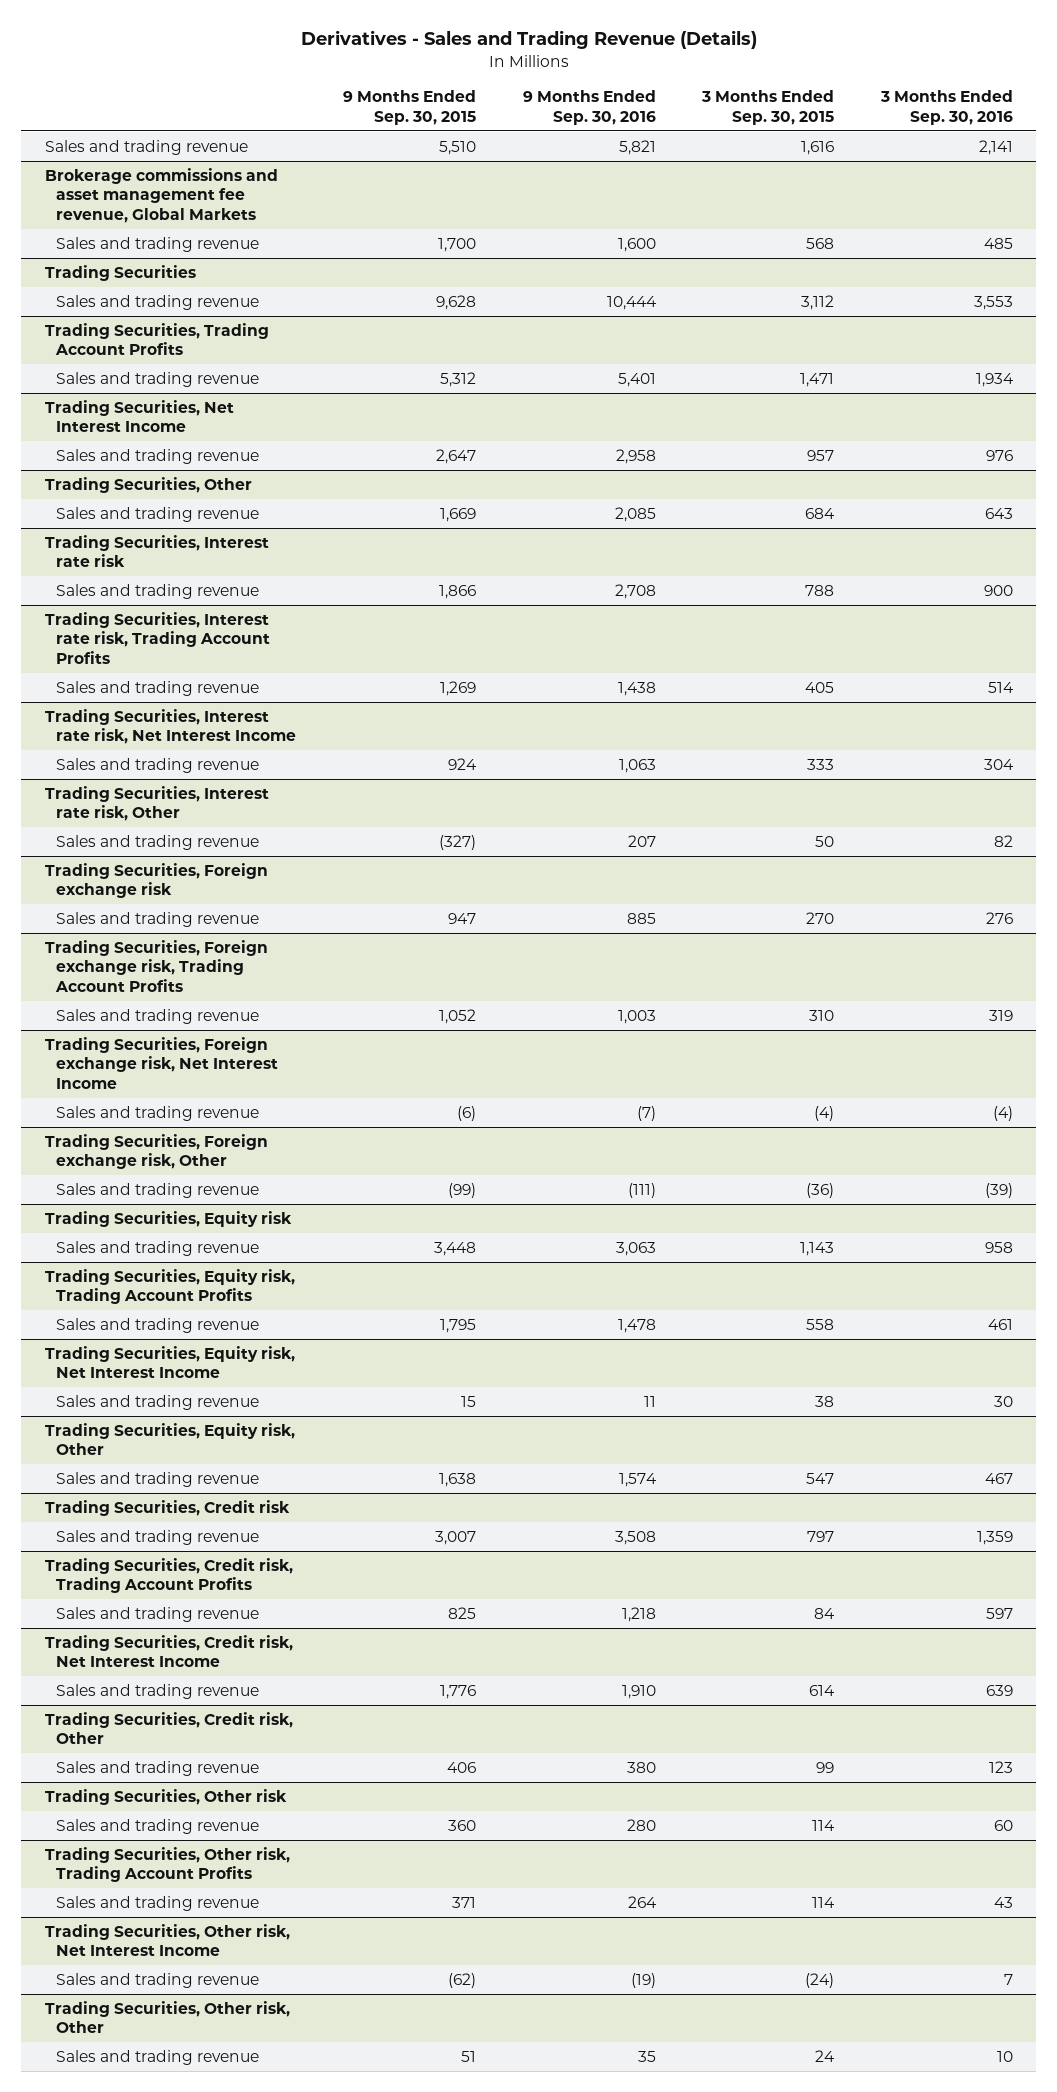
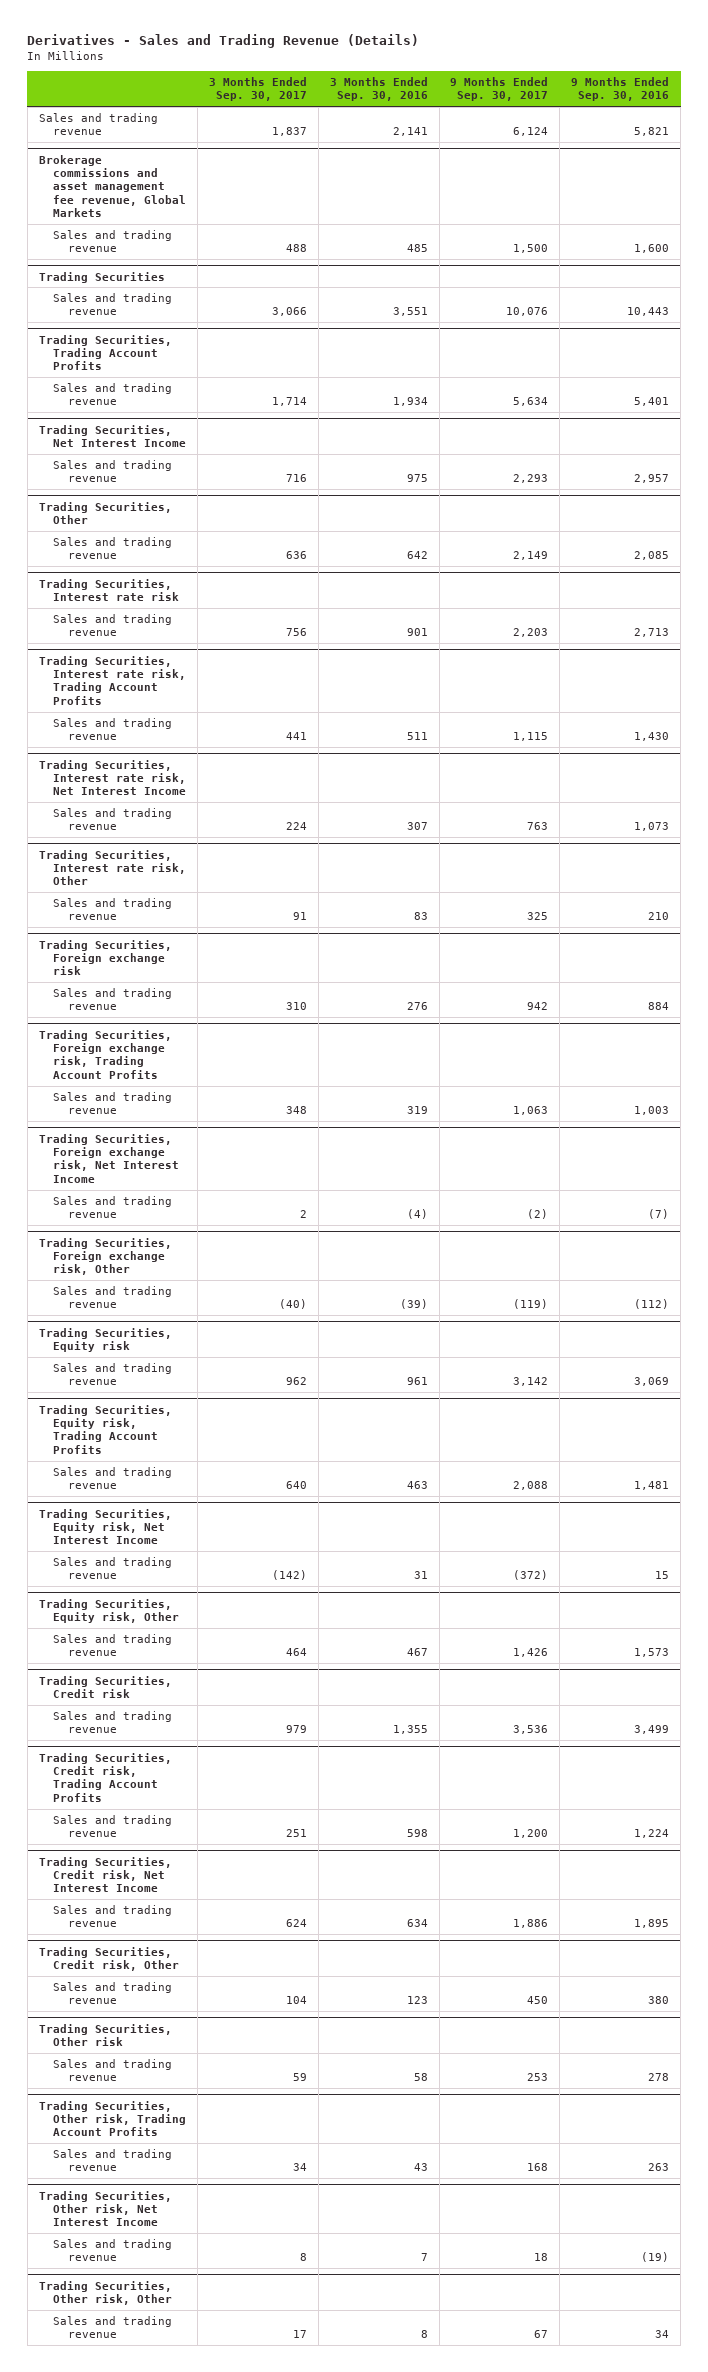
[342,90,476,125] 9 Months Ended Sep. 30, 2015 -> none
[701,90,835,125] 3 Months Ended Sep. 30, 2015 -> none
none -> [209,76,308,102] 3 Months Ended Sep. 30, 2017
none -> [450,76,549,102] 9 Months Ended Sep. 30, 2017
[606,296,657,311] 10,444 -> [627,307,670,317] 10,443
[973,296,1013,311] 3,553 -> [392,307,428,317] 3,551
[615,449,656,465] 2,958 -> [634,474,670,484] 2,957
[985,450,1013,462] 976 -> [406,474,428,483] 975
[984,508,1013,520] 643 -> [406,551,428,560] 642
[614,584,656,600] 2,708 -> [634,628,670,638] 2,713
[983,585,1013,597] 900 -> [406,628,428,637] 901
[617,682,656,697] 1,438 -> [634,732,670,742] 1,430
[987,682,1014,694] 514 -> [406,732,428,741] 511
[618,759,656,774] 1,063 -> [634,822,670,832] 1,073
[983,759,1014,771] 304 -> [406,822,428,831] 307
[627,835,656,848] 207 -> [648,912,670,921] 210
[993,835,1013,848] 82 -> [413,912,428,921] 83
[626,913,656,925] 885 -> [648,1002,670,1011] 884
[627,1183,656,1199] (111) -> [634,1299,670,1310] (112)
[615,1242,656,1257] 3,063 -> [634,1377,670,1387] 3,069
[984,1242,1013,1254] 958 -> [406,1377,428,1386] 961
[617,1319,656,1334] 1,478 -> [634,1481,670,1491] 1,481
[987,1319,1013,1331] 461 -> [406,1481,428,1490] 463
[643,1396,656,1408] 11 -> [655,1571,670,1580] 15
[993,1396,1013,1408] 30 -> [413,1571,428,1580] 31
[618,1473,657,1488] 1,574 -> [634,1648,670,1658] 1,573
[614,1531,656,1546] 3,508 -> [634,1725,670,1735] 3,499
[976,1531,1013,1546] 1,359 -> [392,1725,428,1735] 1,355
[621,1607,656,1623] 1,218 -> [634,1829,670,1839] 1,224
[985,1608,1013,1620] 597 -> [406,1829,428,1838] 598
[621,1685,656,1700] 1,910 -> [634,1919,670,1929] 1,895
[985,1685,1013,1697] 639 -> [406,1919,428,1928] 634
[626,1819,656,1832] 280 -> [648,2073,670,2082] 278
[993,1820,1013,1832] 60 -> [413,2073,428,2082] 58
[627,1896,657,1909] 264 -> [648,2163,670,2172] 263
[637,2051,656,2063] 35 -> [655,2330,670,2339] 34
[996,2051,1013,2063] 10 -> [420,2330,428,2339] 8

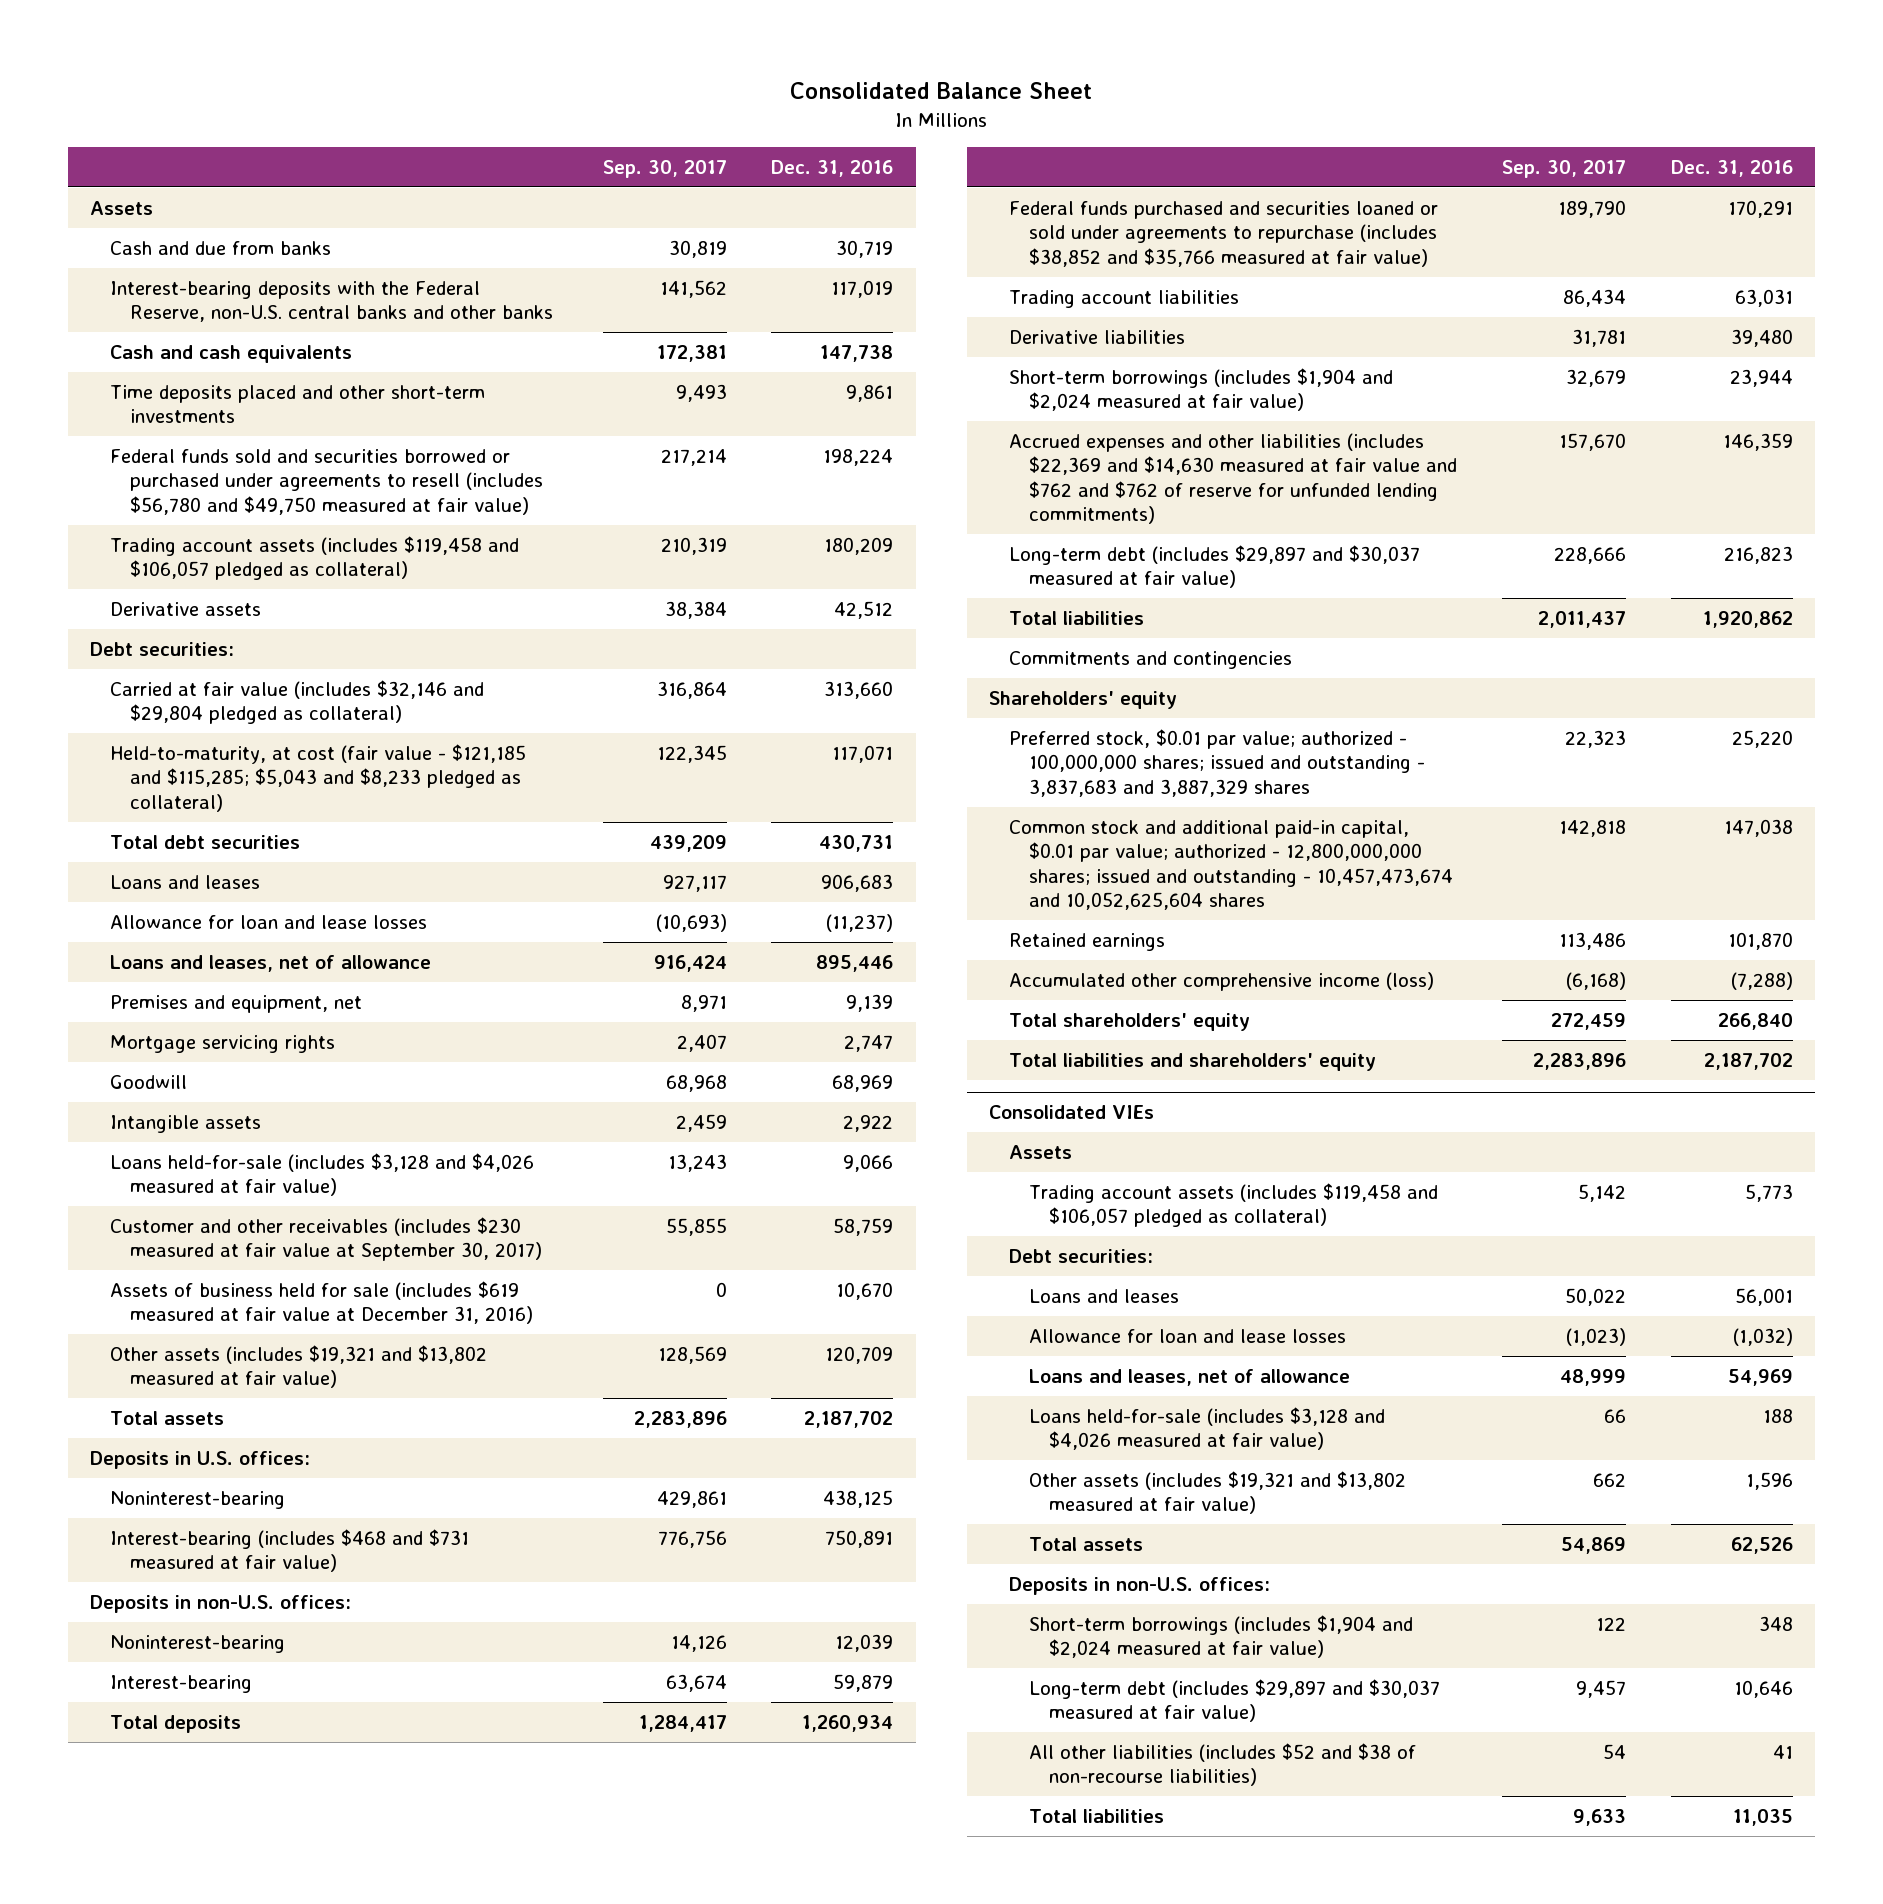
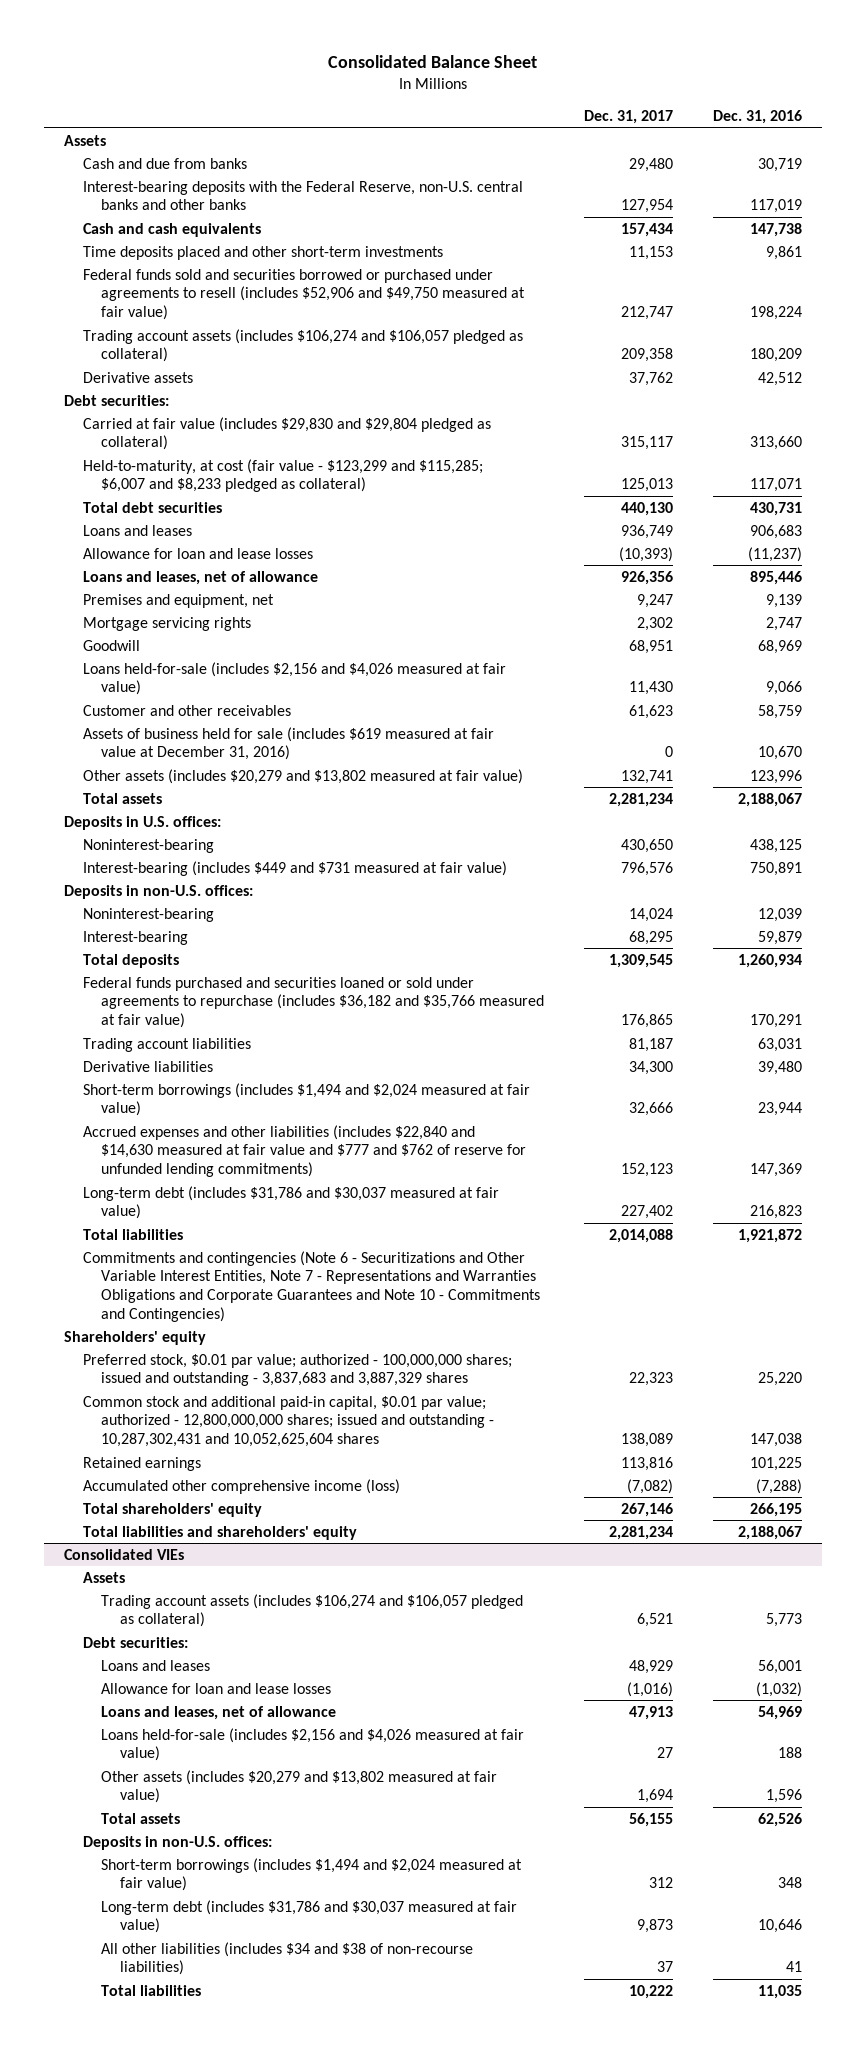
[602,159,727,178] Sep. 30, 2017 -> none
none -> [584,110,674,125] Dec. 31, 2017
[110,448,544,515] Federal funds sold and securities borrowed or purchased under agreements to resell (includes $56,780 and $49,750 measured at fair value) -> [82,268,526,321] Federal funds sold and securities borrowed or purchased under agreements to resell (includes $52,906 and $49,750 measured at fair value)
[110,535,520,581] Trading account assets (includes $119,458 and $106,057 pledged as collateral) -> [82,328,523,363] Trading account assets (includes $106,274 and $106,057 pledged as collateral)
[110,679,485,725] Carried at fair value (includes $32,146 and $29,804 pledged as collateral) -> [82,416,491,451] Carried at fair value (includes $29,830 and $29,804 pledged as collateral)
[110,743,527,812] Held-to-maturity, at cost (fair value - $121,185 and $115,285; $5,043 and $8,233 pledged as collateral) -> [82,458,483,493] Held-to-maturity, at cost (fair value - $123,299 and $115,285; $6,007 and $8,233 pledged as collateral)
[110,1114,262,1133] Intangible assets -> none
[110,1152,535,1197] Loans held-for-sale (includes $3,128 and $4,026 measured at fair value) -> [82,661,506,696] Loans held-for-sale (includes $2,156 and $4,026 measured at fair value)
[110,1216,543,1262] Customer and other receivables (includes $230 measured at fair value at September 30, 2017) -> [82,704,291,716] Customer and other receivables
[110,1344,488,1389] Other assets (includes $19,321 and $13,802 measured at fair value) -> [82,768,523,784] Other assets (includes $20,279 and $13,802 measured at fair value)
[825,1345,894,1364] 120,709 -> [750,769,803,784] 123,996
[804,1410,894,1428] 2,187,702 -> [738,792,803,807] 2,188,067
[110,1528,470,1573] Interest-bearing (includes $468 and $731 measured at fair value) -> [82,860,507,876] Interest-bearing (includes $449 and $731 measured at fair value)
[1009,200,1439,267] Federal funds purchased and securities loaned or sold under agreements to repurchase (includes $38,852 and $35,766 measured at fair value) -> [82,976,545,1029] Federal funds purchased and securities loaned or sold under agreements to repurchase (includes $36,182 and $35,766 measured at fair value)
[1009,367,1394,412] Short-term borrowings (includes $1,904 and $2,024 measured at fair value) -> [82,1082,530,1117] Short-term borrowings (includes $1,494 and $2,024 measured at fair value)
[1009,432,1458,525] Accrued expenses and other liabilities (includes $22,369 and $14,630 measured at fair value and $762 and $762 of reserve for unfunded lending commitments) -> [82,1124,527,1178] Accrued expenses and other liabilities (includes $22,840 and $14,630 measured at fair value and $777 and $762 of reserve for unfunded lending commitments)
[1722,432,1793,451] 146,359 -> [750,1163,803,1178] 147,369
[1009,544,1421,589] Long-term debt (includes $29,897 and $30,037 measured at fair value) -> [82,1185,499,1220] Long-term debt (includes $31,786 and $30,037 measured at fair value)
[1702,610,1793,628] 1,920,862 -> [738,1228,803,1243] 1,921,872
[1009,650,1293,669] Commitments and contingencies -> [82,1250,541,1322] Commitments and contingencies (Note 6 - Securitizations and Other Variable Interest Entities, Note 7 - Representations and Warranties Obligations and Corporate Guarantees and Note 10 - Commitments and Contingencies)
[1009,819,1454,911] Common stock and additional paid-in capital, $0.01 par value; authorized - 12,800,000,000 shares; issued and outstanding - 10,457,473,674 and 10,052,625,604 shares -> [82,1395,495,1448] Common stock and additional paid-in capital, $0.01 par value; authorized - 12,800,000,000 shares; issued and outstanding - 10,287,302,431 and 10,052,625,604 shares
[1727,931,1793,950] 101,870 -> [750,1456,803,1471] 101,225
[1717,1012,1793,1030] 266,840 -> [750,1502,803,1517] 266,195
[1703,1052,1793,1070] 2,187,702 -> [738,1525,803,1540] 2,188,067
[1029,1182,1439,1228] Trading account assets (includes $119,458 and $106,057 pledged as collateral) -> [101,1593,524,1628] Trading account assets (includes $106,274 and $106,057 pledged as collateral)
[1029,1406,1386,1451] Loans held-for-sale (includes $3,128 and $4,026 measured at fair value) -> [101,1727,525,1762] Loans held-for-sale (includes $2,156 and $4,026 measured at fair value)
[1029,1470,1407,1515] Other assets (includes $19,321 and $13,802 measured at fair value) -> [101,1769,498,1804] Other assets (includes $20,279 and $13,802 measured at fair value)
[1029,1614,1414,1659] Short-term borrowings (includes $1,904 and $2,024 measured at fair value) -> [101,1857,523,1892] Short-term borrowings (includes $1,494 and $2,024 measured at fair value)
[1029,1678,1441,1723] Long-term debt (includes $29,897 and $30,037 measured at fair value) -> [101,1899,518,1934] Long-term debt (includes $31,786 and $30,037 measured at fair value)
[1029,1742,1417,1787] All other liabilities (includes $52 and $38 of non-recourse liabilities) -> [101,1941,474,1976] All other liabilities (includes $34 and $38 of non-recourse liabilities)

